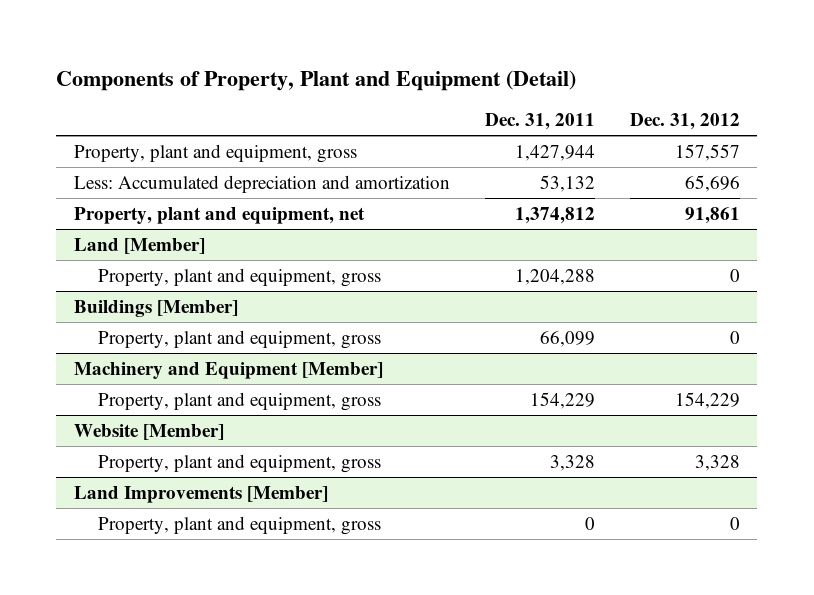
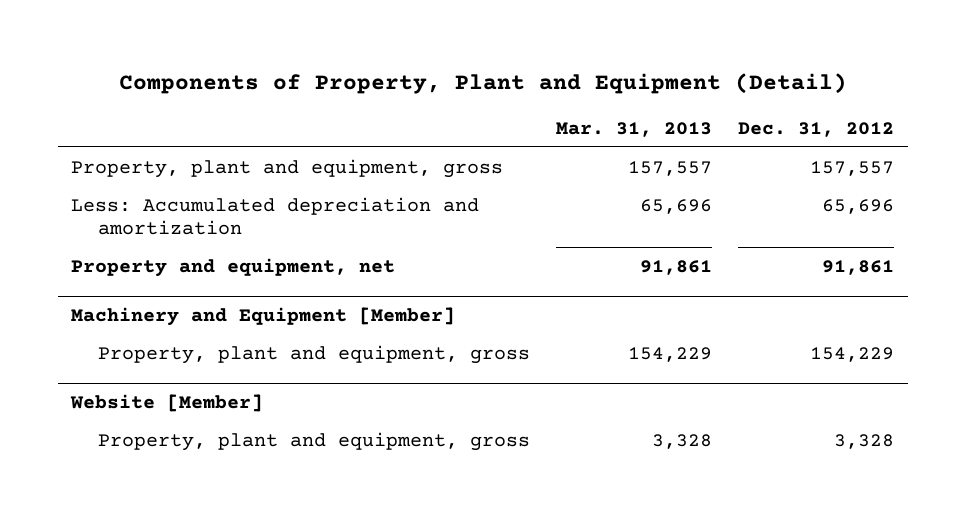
[484,113,595,131] Dec. 31, 2011 -> none
none -> [556,121,713,137] Mar. 31, 2013
[73,237,205,254] Land [Member] -> none
[98,267,382,287] Property, plant and equipment, gross -> none
[73,299,238,317] Buildings [Member] -> none
[98,329,382,349] Property, plant and equipment, gross -> none
[73,206,365,224] Property, plant and equipment, net -> [71,257,396,277] Property and equipment, net
[73,485,328,503] Land Improvements [Member] -> none
[98,515,382,535] Property, plant and equipment, gross -> none

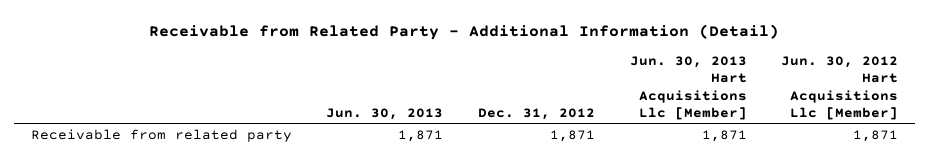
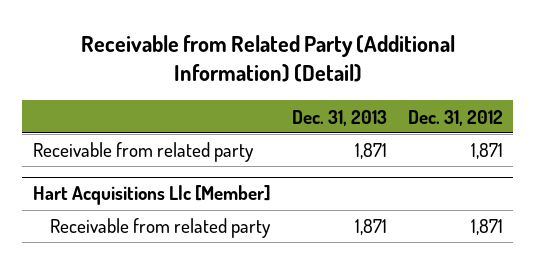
[149,23,780,40] Receivable from Related Party - Additional Information (Detail) -> [80,34,455,83] Receivable from Related Party (Additional Information) (Detail)
[326,107,444,120] Jun. 30, 2013 -> none
[629,56,747,120] Jun. 30, 2013 Hart Acquisitions Llc [Member] -> none
[781,56,899,120] Jun. 30, 2012 Hart Acquisitions Llc [Member] -> none
none -> [291,109,387,126] Dec. 31, 2013
none -> [32,185,271,206] Hart Acquisitions Llc [Member]
none -> [49,218,271,239] Receivable from related party

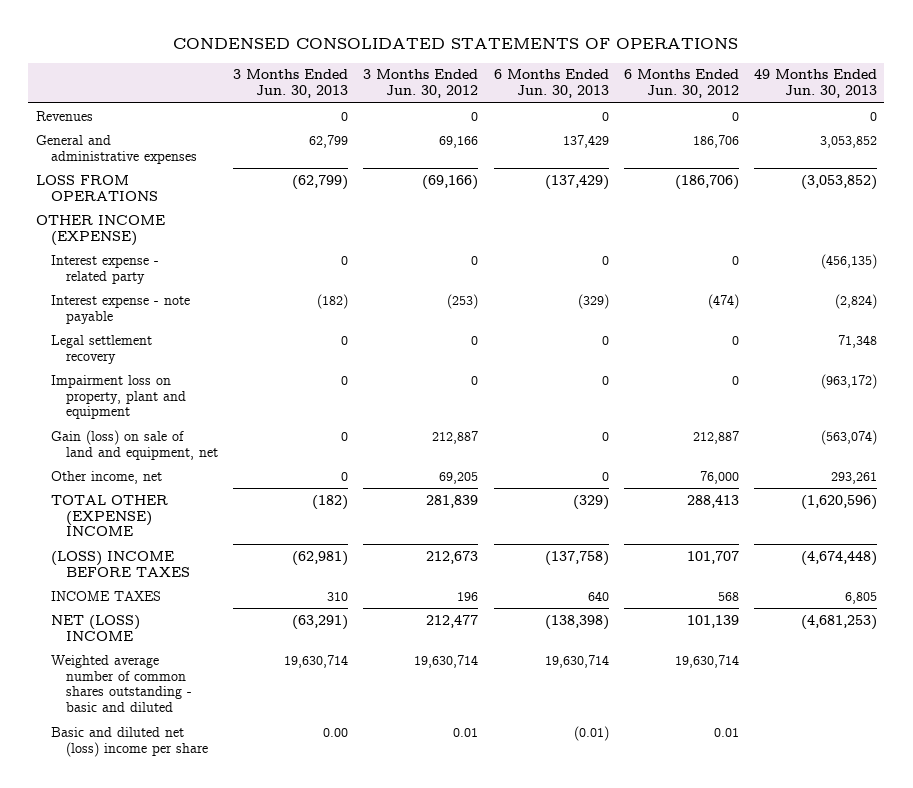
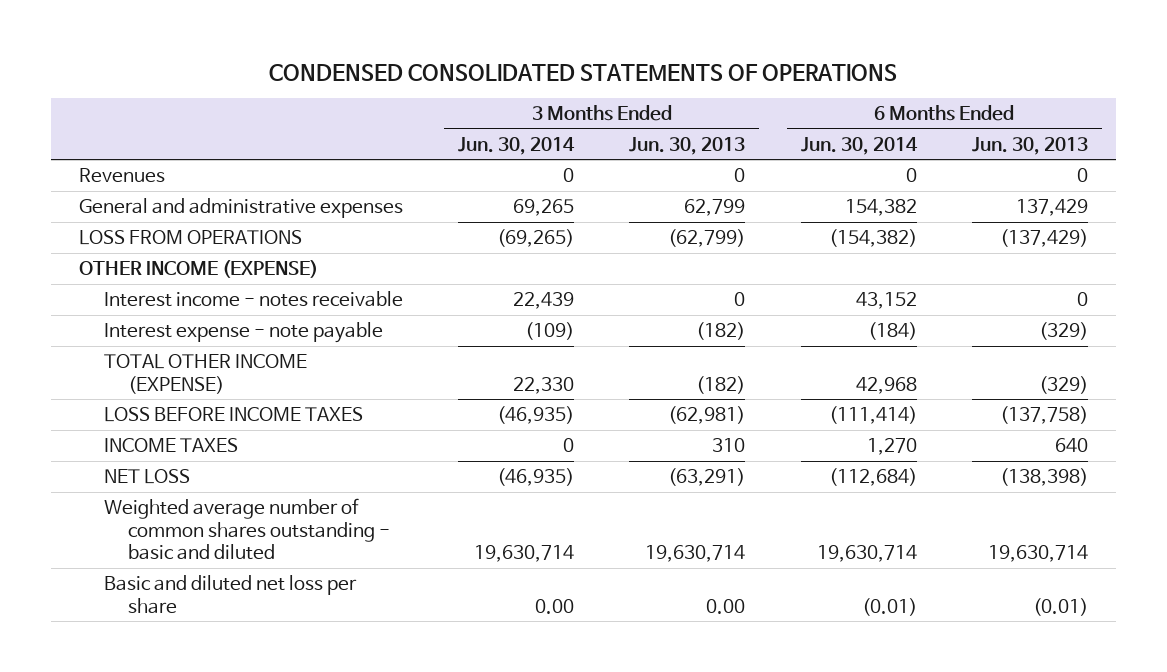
[363,69,479,99] 3 Months Ended Jun. 30, 2012 -> none
[623,69,739,99] 6 Months Ended Jun. 30, 2012 -> none
[753,69,877,99] 49 Months Ended Jun. 30, 2013 -> none
none -> [457,136,575,155] Jun. 30, 2014
none -> [800,136,918,155] Jun. 30, 2014
[50,254,159,284] Interest expense - related party -> none
none -> [103,290,403,307] Interest income - notes receivable
[50,334,152,364] Legal settlement recovery -> none
[50,374,187,420] Impairment loss on property, plant and equipment -> none
[50,429,219,460] Gain (loss) on sale of land and equipment, net -> none
[50,470,162,484] Other income, net -> none
[50,494,168,537] TOTAL OTHER (EXPENSE) INCOME -> [103,353,307,394] TOTAL OTHER INCOME (EXPENSE)
[50,550,191,577] (LOSS) INCOME BEFORE TAXES -> [103,406,363,422] LOSS BEFORE INCOME TAXES
[50,614,140,641] NET (LOSS) INCOME -> [103,468,190,484] NET LOSS
[50,726,209,757] Basic and diluted net (loss) income per share -> [103,574,357,614] Basic and diluted net loss per share

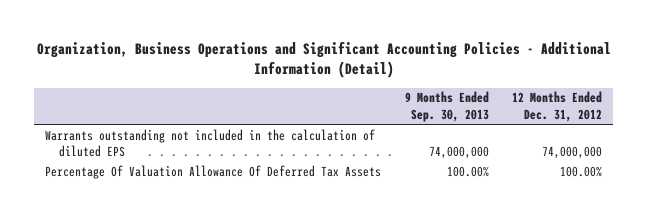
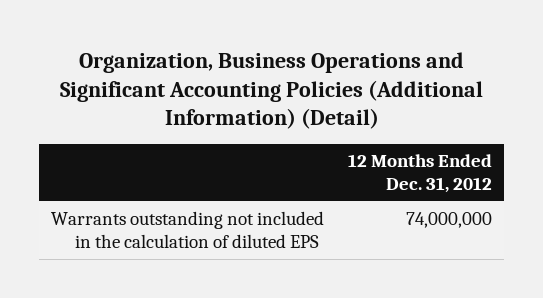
[36,41,611,79] Organization, Business Operations and Significant Accounting Policies - Additional Information (Detail) -> [59,51,483,130] Organization, Business Operations and Significant Accounting Policies (Additional Information) (Detail)
[404,91,489,122] 9 Months Ended Sep. 30, 2013 -> none
[45,164,382,179] Percentage Of Valuation Allowance Of Deferred Tax Assets -> none

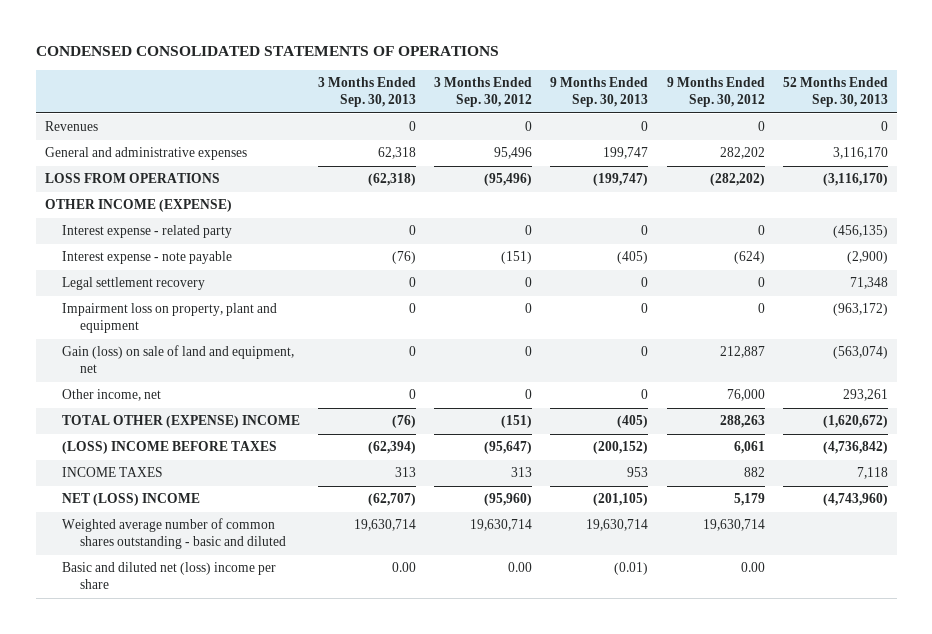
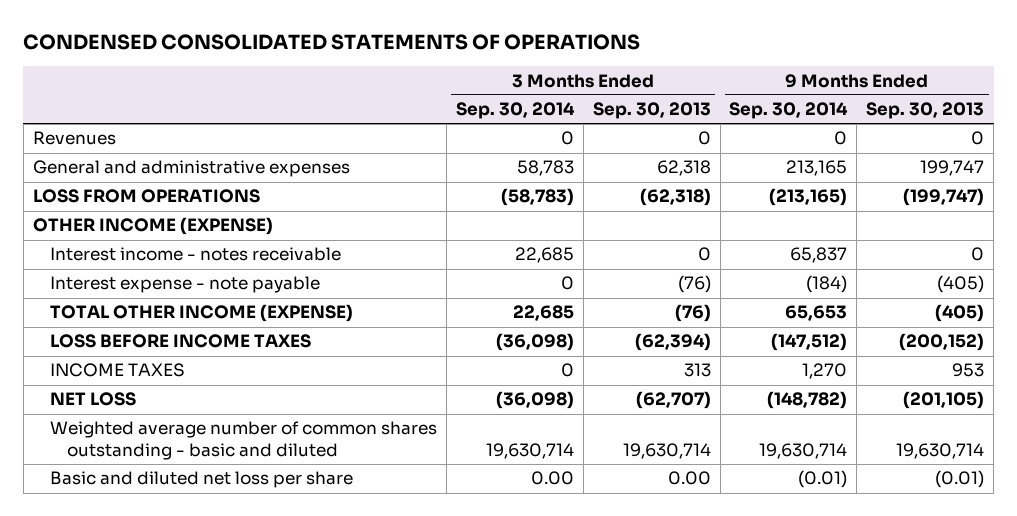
[434,77,533,108] 3 Months Ended Sep. 30, 2012 -> none
[666,77,765,108] 9 Months Ended Sep. 30, 2012 -> none
[782,77,888,108] 52 Months Ended Sep. 30, 2013 -> none
none -> [455,102,575,120] Sep. 30, 2014
none -> [729,102,849,120] Sep. 30, 2014
[62,225,233,239] Interest expense - related party -> none
none -> [49,247,341,262] Interest income - notes receivable
[62,277,206,291] Legal settlement recovery -> none
[62,303,278,334] Impairment loss on property, plant and equipment -> none
[62,345,295,374] Gain (loss) on sale of land and equipment, net -> none
[62,389,162,402] Other income, net -> none
[62,415,301,429] TOTAL OTHER (EXPENSE) INCOME -> [49,304,353,323] TOTAL OTHER INCOME (EXPENSE)
[62,441,278,455] (LOSS) INCOME BEFORE TAXES -> [49,334,311,349] LOSS BEFORE INCOME TAXES
[62,493,201,507] NET (LOSS) INCOME -> [49,392,136,407] NET LOSS
[62,562,277,590] Basic and diluted net (loss) income per share -> [49,471,353,489] Basic and diluted net loss per share

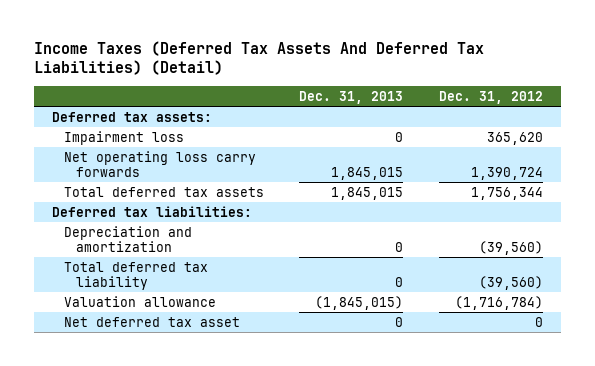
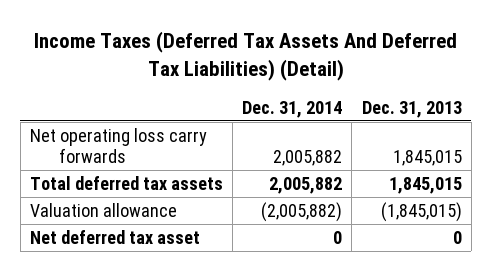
[438,90,543,104] Dec. 31, 2012 -> none
none -> [242,100,343,118] Dec. 31, 2014
[51,111,212,122] Deferred tax assets: -> none
[64,130,185,145] Impairment loss -> none
[51,205,252,217] Deferred tax liabilities: -> none
[64,225,193,252] Depreciation and amortization -> none
[64,261,209,290] Total deferred tax liability -> none

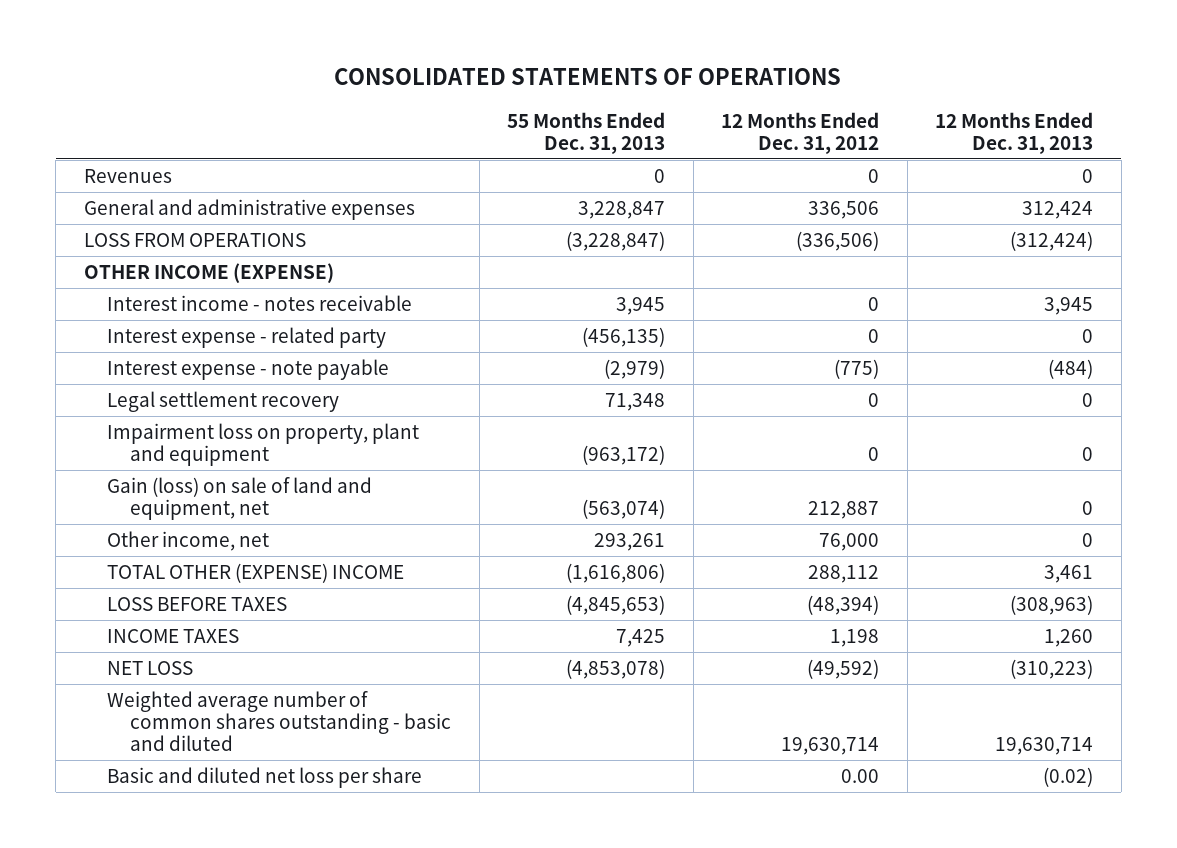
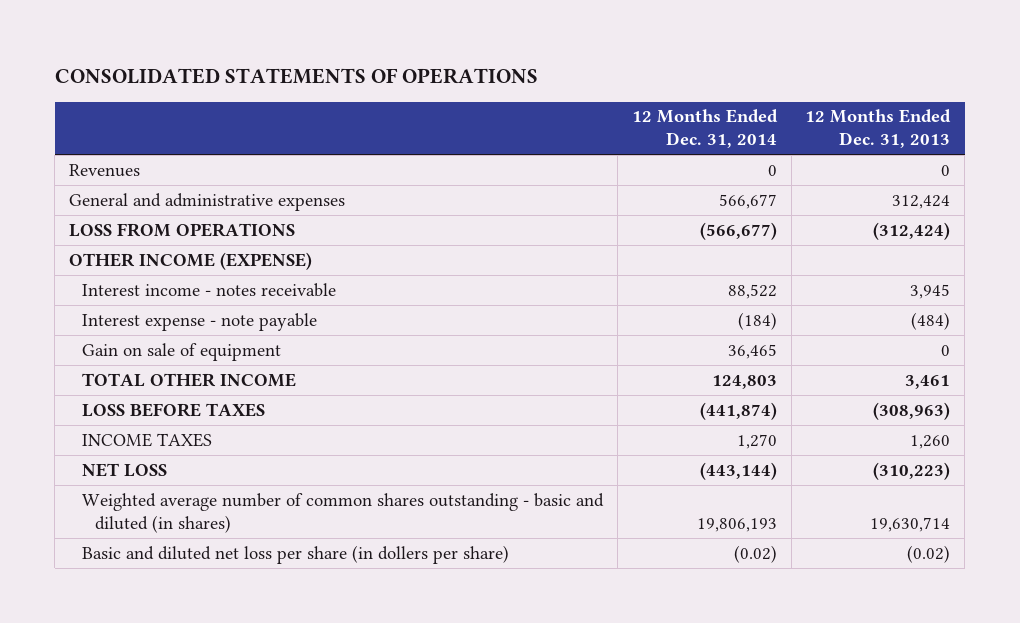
[507,111,666,154] 55 Months Ended Dec. 31, 2013 -> none
[721,111,880,154] 12 Months Ended Dec. 31, 2012 -> none
none -> [631,109,778,149] 12 Months Ended Dec. 31, 2014
[106,326,386,348] Interest expense - related party -> none
[106,390,339,412] Legal settlement recovery -> none
[106,422,419,467] Impairment loss on property, plant and equipment -> none
[106,530,269,551] Other income, net -> none
[106,476,372,521] Gain (loss) on sale of land and equipment, net -> [82,342,282,361] Gain on sale of equipment
[106,562,404,583] TOTAL OTHER (EXPENSE) INCOME -> [82,372,297,387] TOTAL OTHER INCOME
[106,690,452,752] Weighted average number of common shares outstanding - basic and diluted -> [82,492,605,533] Weighted average number of common shares outstanding - basic and diluted (in shares)
[106,766,422,788] Basic and diluted net loss per share -> [82,544,510,564] Basic and diluted net loss per share (in dollers per share)

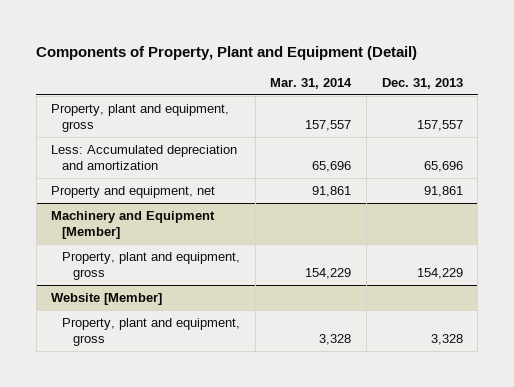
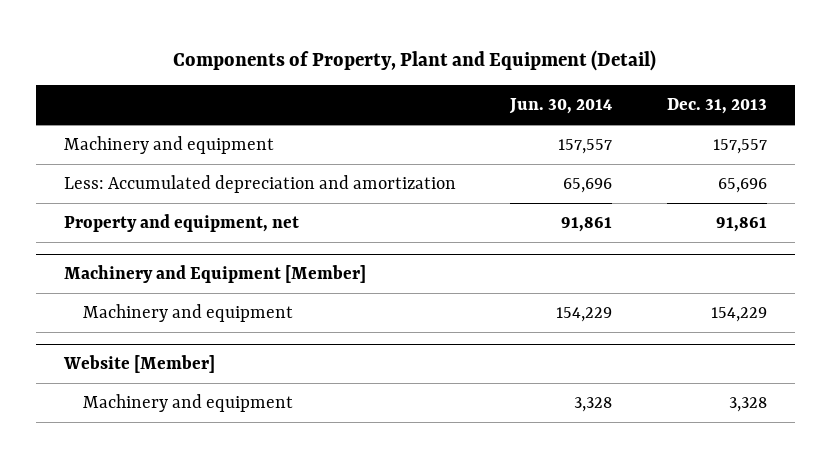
[270,77,353,89] Mar. 31, 2014 -> none
none -> [509,98,613,115] Jun. 30, 2014
[51,103,230,132] Property, plant and equipment, gross -> [63,136,274,155] Machinery and equipment
[62,251,241,280] Property, plant and equipment, gross -> [82,304,293,323] Machinery and equipment
[62,317,241,346] Property, plant and equipment, gross -> [82,394,293,413] Machinery and equipment

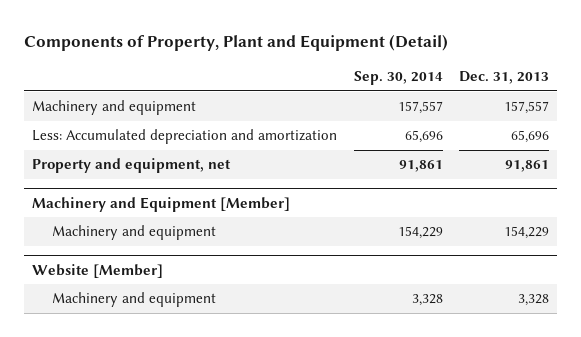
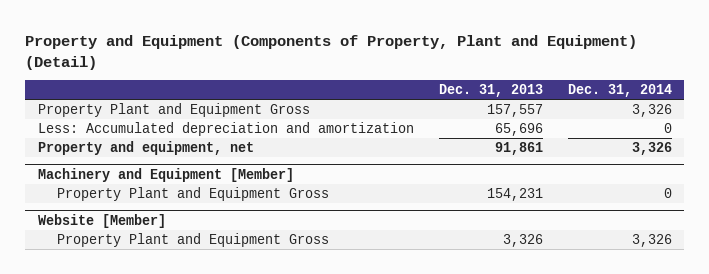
[23,33,448,51] Components of Property, Plant and Equipment (Detail) -> [25,34,638,70] Property and Equipment (Components of Property, Plant and Equipment) (Detail)
[353,71,443,86] Sep. 30, 2014 -> none
none -> [567,83,672,97] Dec. 31, 2014
[32,100,197,116] Machinery and equipment -> [37,103,310,118] Property Plant and Equipment Gross
[52,225,217,241] Machinery and equipment -> [57,187,330,202] Property Plant and Equipment Gross
[504,226,550,240] 154,229 -> [486,188,543,202] 154,231
[52,292,217,308] Machinery and equipment -> [57,233,330,248] Property Plant and Equipment Gross
[518,294,550,307] 3,328 -> [502,234,543,248] 3,326

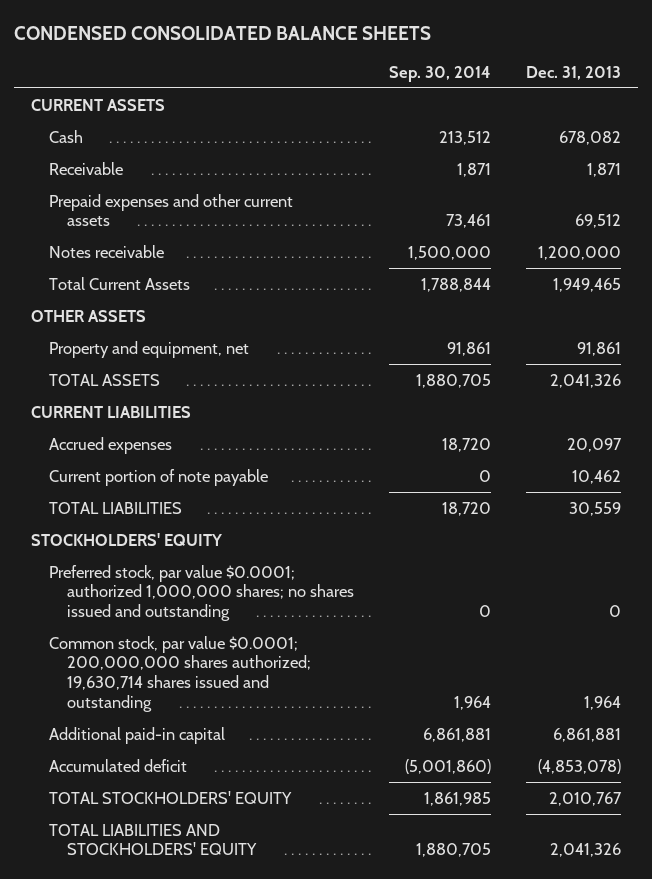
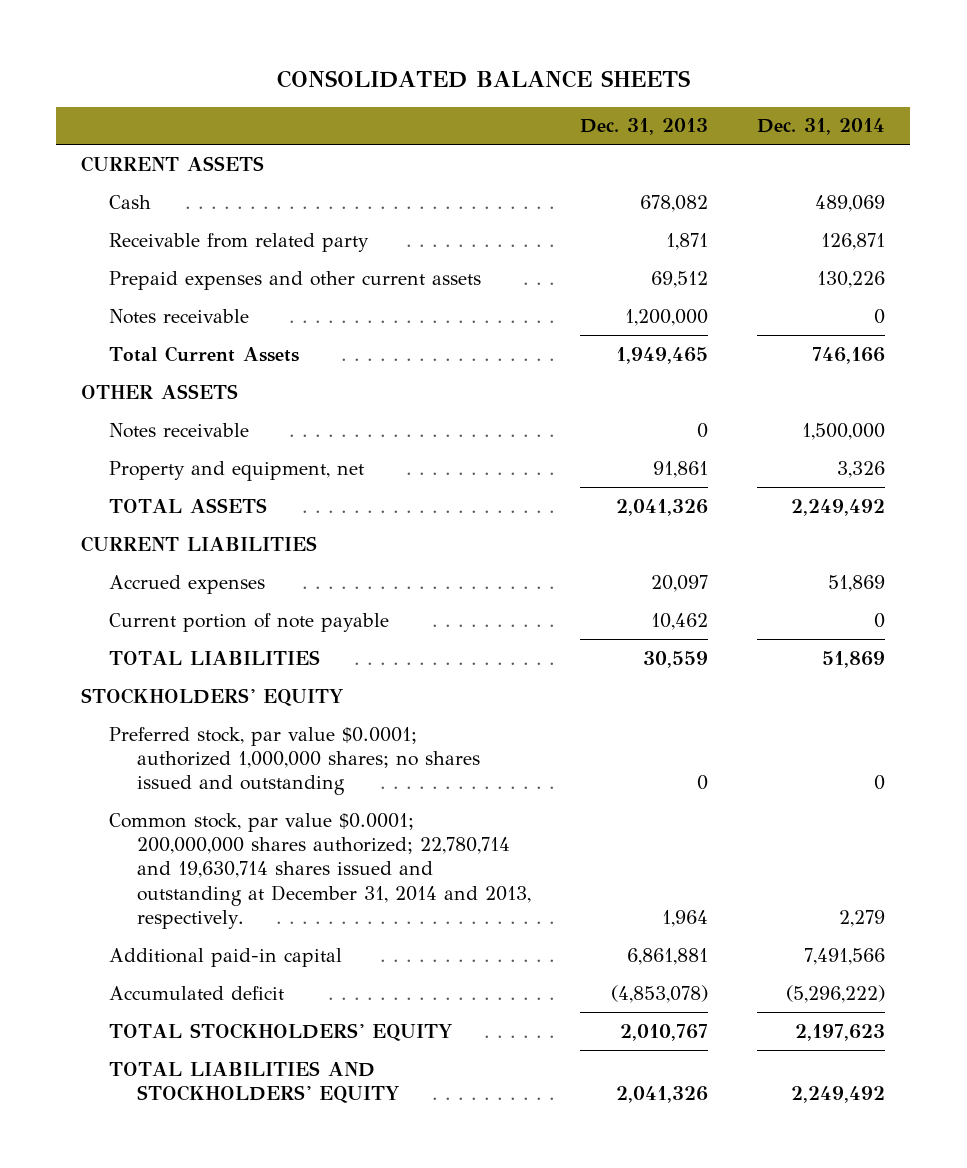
[13,25,431,40] CONDENSED CONSOLIDATED BALANCE SHEETS -> [277,69,691,88] CONSOLIDATED BALANCE SHEETS
[388,65,491,82] Sep. 30, 2014 -> none
none -> [757,118,886,136] Dec. 31, 2014
[48,161,123,175] Receivable -> [108,232,369,252] Receivable from related party
none -> [108,422,249,438] Notes receivable
[48,635,311,712] Common stock, par value $0.0001; 200,000,000 shares authorized; 19,630,714 shares issued and outstanding -> [108,812,531,930] Common stock, par value $0.0001; 200,000,000 shares authorized; 22,780,714 and 19,630,714 shares issued and outstanding at December 31, 2014 and 2013, respectively.

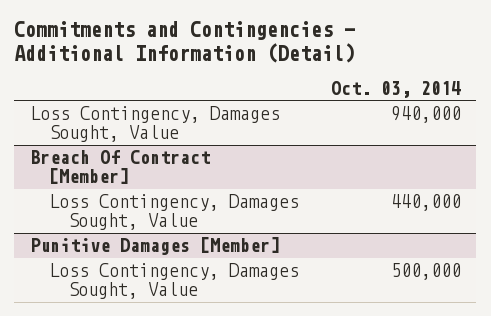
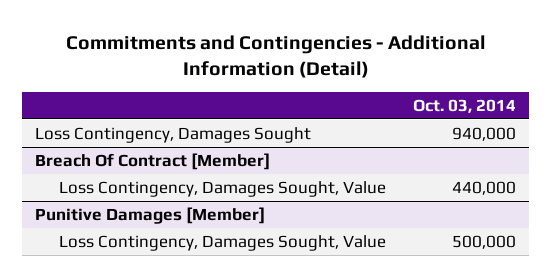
[30,106,281,143] Loss Contingency, Damages Sought, Value -> [35,126,312,143] Loss Contingency, Damages Sought

